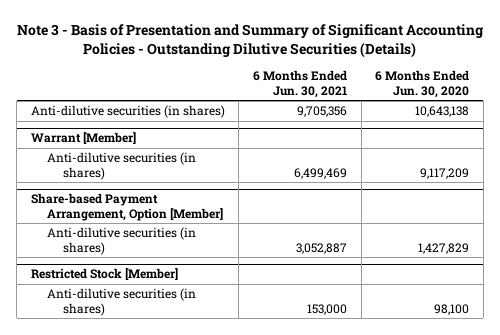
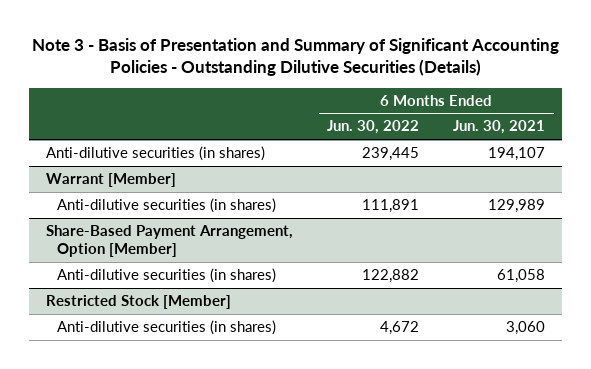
[375,70,470,98] 6 Months Ended Jun. 30, 2020 -> none
none -> [327,120,420,135] Jun. 30, 2022
[297,106,348,118] 9,705,356 -> [488,147,546,162] 194,107
[294,167,348,179] 6,499,469 -> [488,199,546,214] 129,989
[30,193,223,221] Share-based Payment Arrangement, Option [Member] -> [46,225,294,257] Share-Based Payment Arrangement, Option [Member]
[296,242,348,254] 3,052,887 -> [497,269,546,284] 61,058
[307,303,348,315] 153,000 -> [506,321,546,336] 3,060

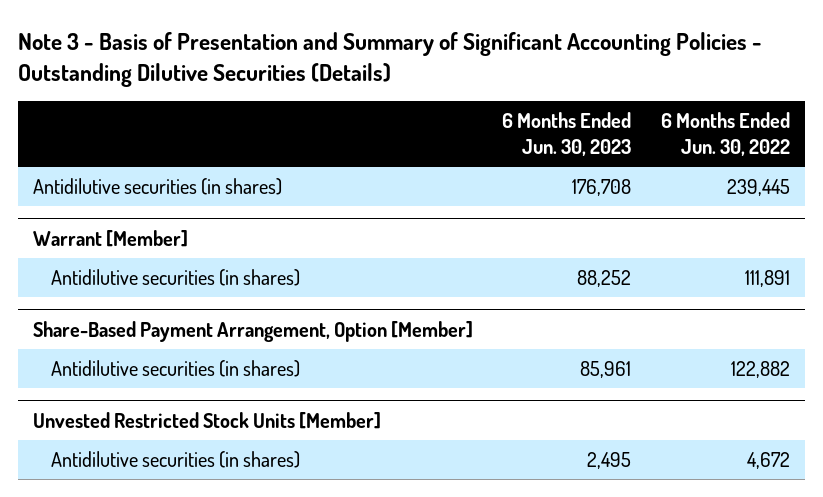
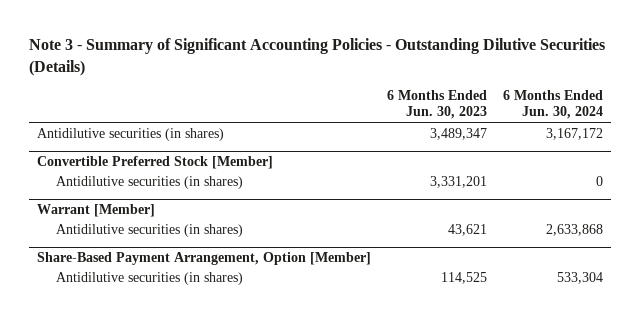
[18,31,763,87] Note 3 - Basis of Presentation and Summary of Significant Accounting Policies - Outstanding Dilutive Securities (Details) -> [28,38,605,76] Note 3 - Summary of Significant Accounting Policies - Outstanding Dilutive Securities (Details)
[660,111,790,156] 6 Months Ended Jun. 30, 2022 -> none
none -> [502,90,603,120] 6 Months Ended Jun. 30, 2024
[572,178,632,196] 176,708 -> [429,127,487,140] 3,489,347
none -> [36,155,273,169] Convertible Preferred Stock [Member]
none -> [55,175,243,189] Antidilutive securities (in shares)
[577,269,632,287] 88,252 -> [447,223,487,236] 43,621
[33,411,382,429] Unvested Restricted Stock Units [Member] -> none
[51,450,301,468] Antidilutive securities (in shares) -> none
[580,360,632,378] 85,961 -> [440,271,487,284] 114,525

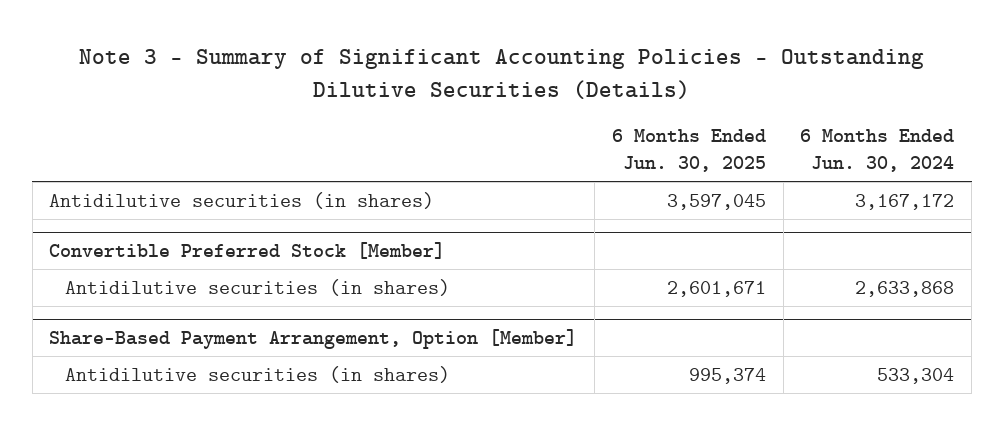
[386,90,487,120] 6 Months Ended Jun. 30, 2023 -> none
none -> [611,129,766,173] 6 Months Ended Jun. 30, 2025
[55,175,243,189] Antidilutive securities (in shares) -> none
[36,203,155,217] Warrant [Member] -> none

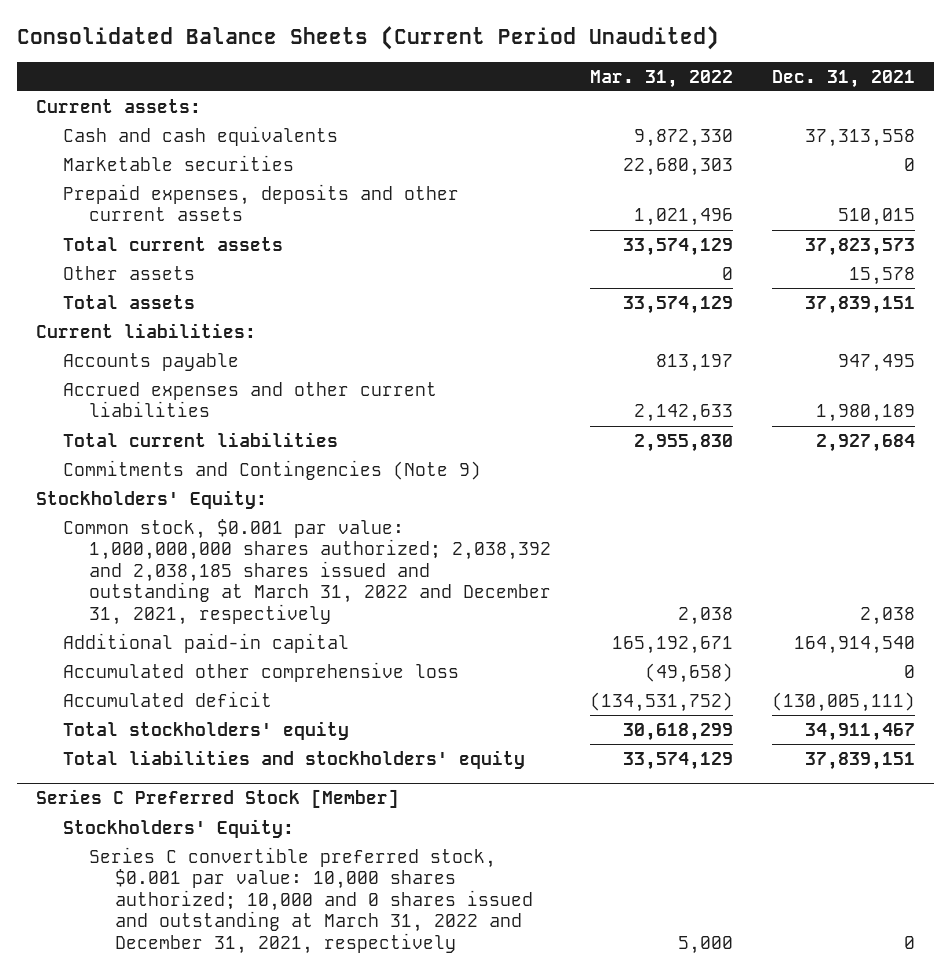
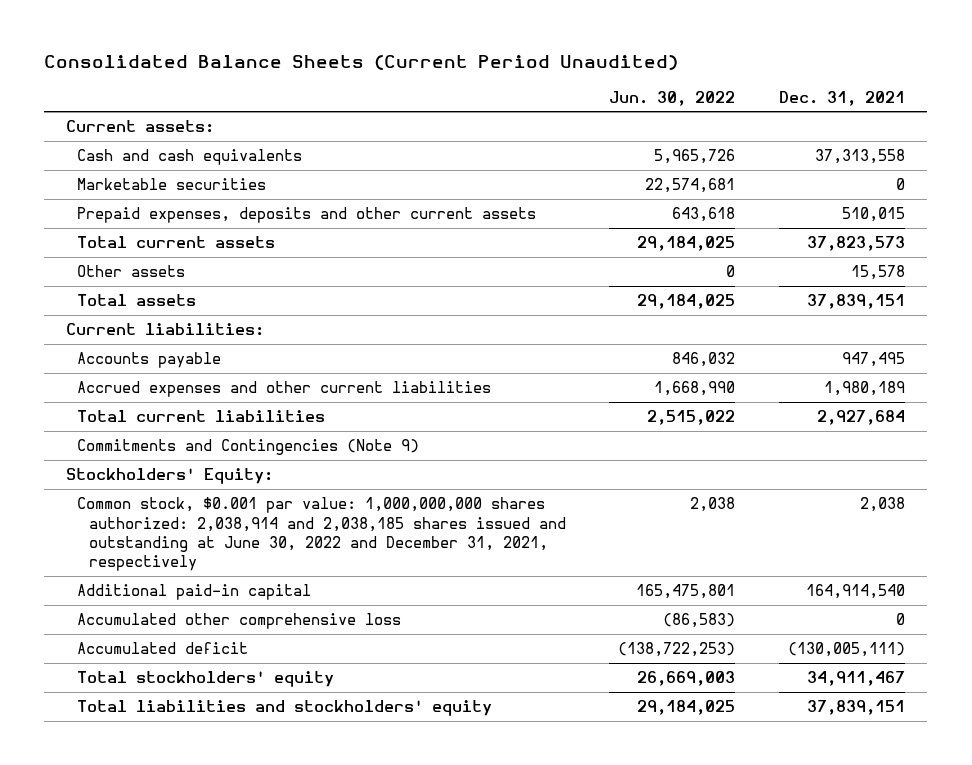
[589,69,733,88] Mar. 31, 2022 -> none
none -> [609,90,736,106] Jun. 30, 2022
[62,518,551,625] Common stock, $0.001 par value: 1,000,000,000 shares authorized; 2,038,392 and 2,038,185 shares issued and outstanding at March 31, 2022 and December 31, 2021, respectively -> [77,497,566,572] Common stock, $0.001 par value: 1,000,000,000 shares authorized: 2,038,914 and 2,038,185 shares issued and outstanding at June 30, 2022 and December 31, 2021, respectively
[36,789,400,809] Series C Preferred Stock [Member] -> none
[62,818,294,838] Stockholders' Equity: -> none
[88,846,534,954] Series C convertible preferred stock, $0.001 par value: 10,000 shares authorized; 10,000 and 0 shares issued and outstanding at March 31, 2022 and December 31, 2021, respectively -> none

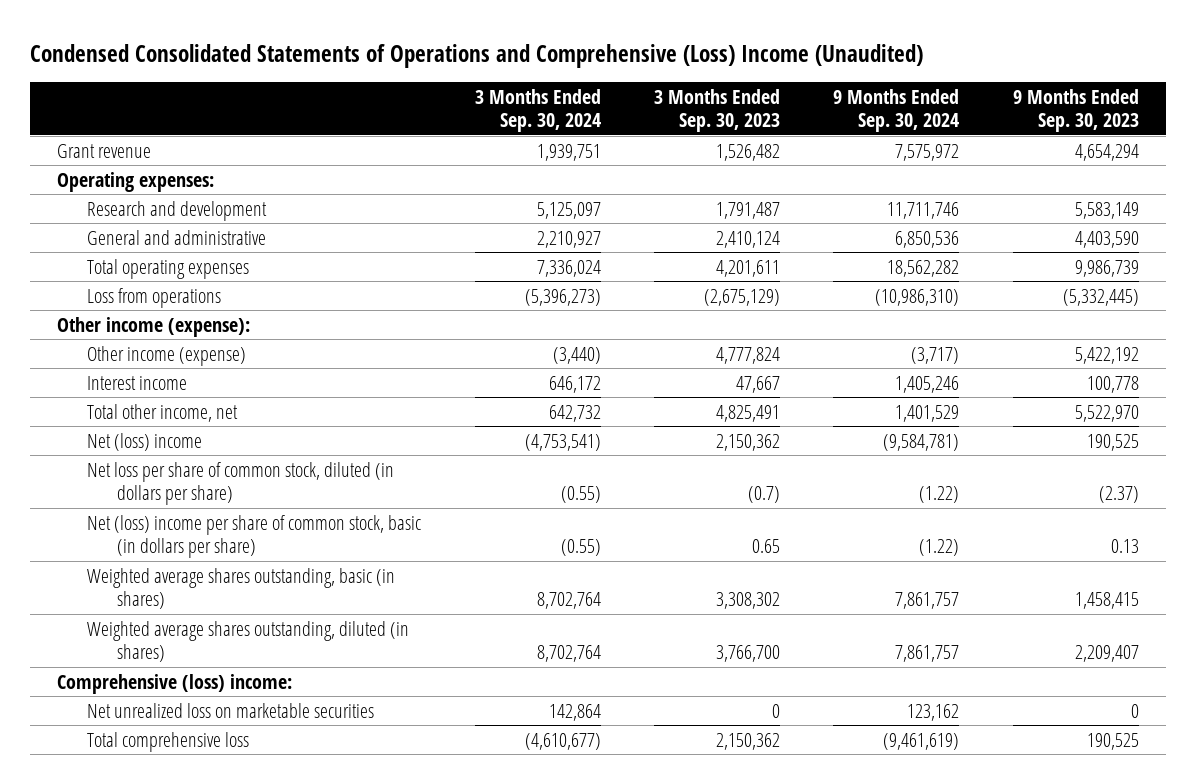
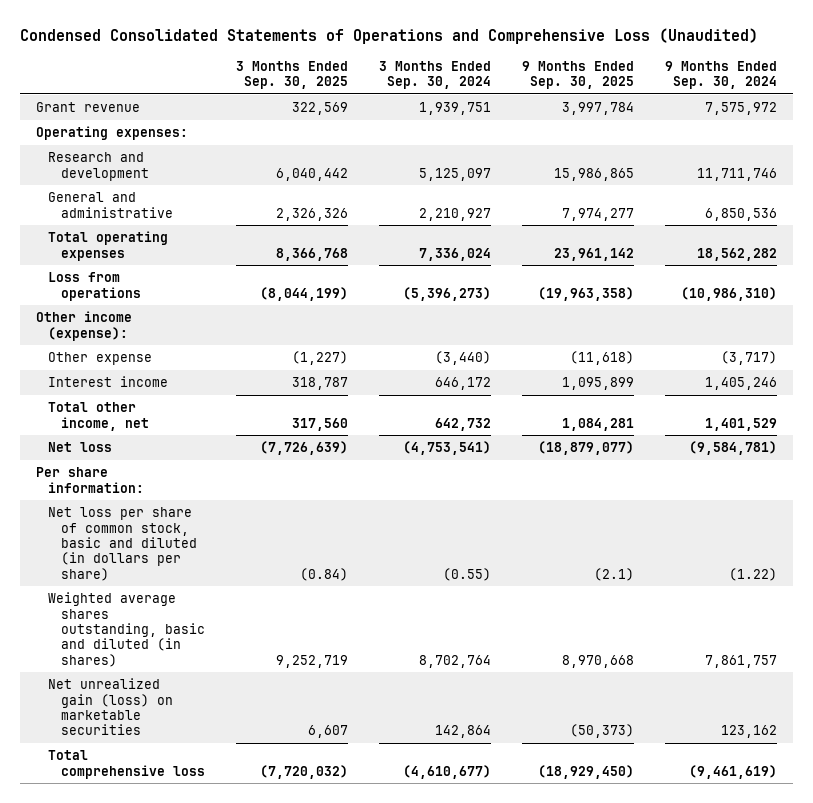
[30,43,924,68] Condensed Consolidated Statements of Operations and Comprehensive (Loss) Income (Unaudited) -> [20,27,759,44] Condensed Consolidated Statements of Operations and Comprehensive Loss (Unaudited)
[653,88,780,133] 3 Months Ended Sep. 30, 2023 -> none
[1012,88,1139,133] 9 Months Ended Sep. 30, 2023 -> none
none -> [235,60,348,89] 3 Months Ended Sep. 30, 2025
none -> [522,60,635,89] 9 Months Ended Sep. 30, 2025
[87,345,247,366] Other income (expense) -> [48,352,153,366] Other expense
[87,461,395,506] Net loss per share of common stock, diluted (in dollars per share) -> none
[87,620,410,663] Weighted average shares outstanding, diluted (in shares) -> none
[57,673,293,694] Comprehensive (loss) income: -> none
[87,432,203,451] Net (loss) income -> [48,442,113,453] Net loss
none -> [36,467,145,493] Per share information:
[87,514,422,559] Net (loss) income per share of common stock, basic (in dollars per share) -> [48,507,197,581] Net loss per share of common stock, basic and diluted (in dollars per share)
[87,567,396,610] Weighted average shares outstanding, basic (in shares) -> [48,592,205,667] Weighted average shares outstanding, basic and diluted (in shares)
[87,702,375,718] Net unrealized loss on marketable securities -> [48,678,173,736] Net unrealized gain (loss) on marketable securities

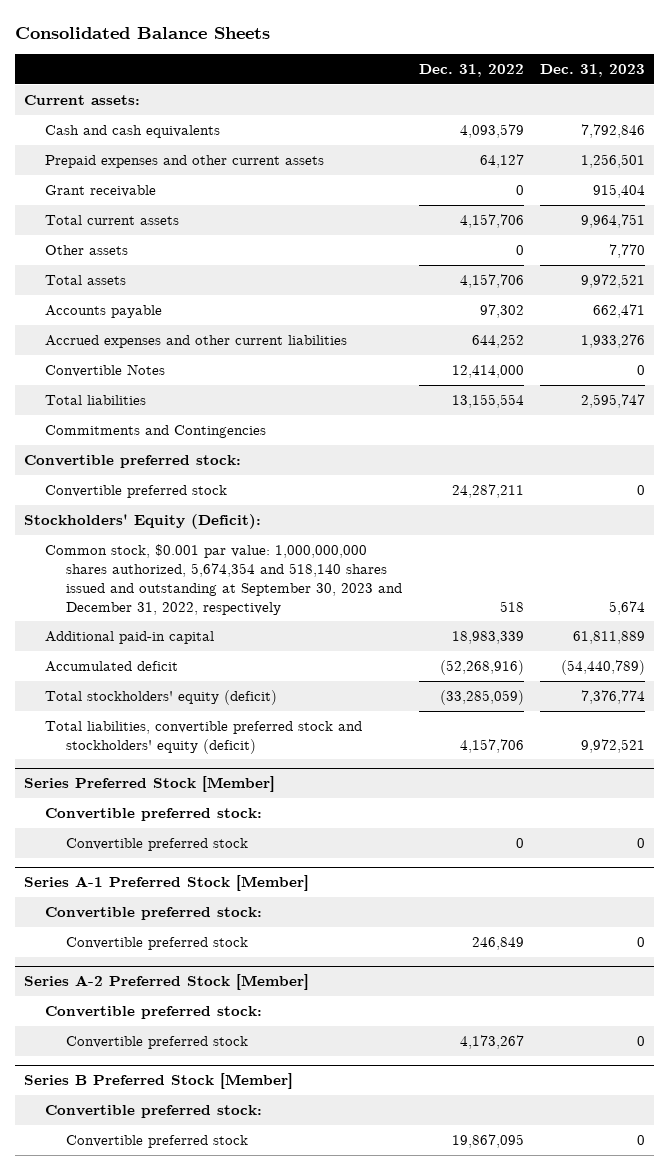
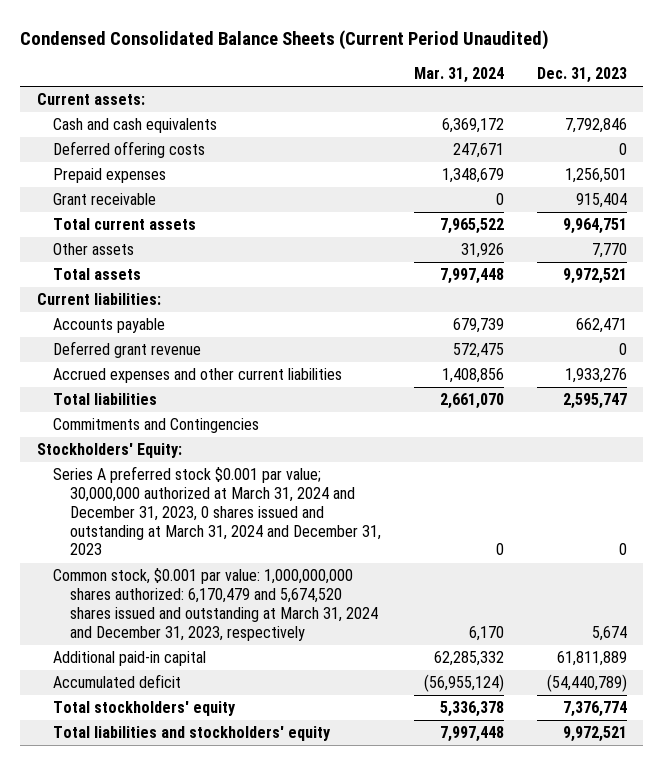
[15,27,271,40] Consolidated Balance Sheets -> [20,29,550,50] Condensed Consolidated Balance Sheets (Current Period Unaudited)
[418,64,524,78] Dec. 31, 2022 -> none
none -> [413,67,504,84] Mar. 31, 2024
none -> [53,141,206,159] Deferred offering costs
[44,155,324,169] Prepaid expenses and other current assets -> [53,168,167,184] Prepaid expenses
none -> [36,293,161,306] Current liabilities:
none -> [53,341,202,359] Deferred grant revenue
[44,364,165,378] Convertible Notes -> none
[23,455,241,469] Convertible preferred stock: -> none
[44,485,227,499] Convertible preferred stock -> none
[23,514,261,530] Stockholders' Equity (Deficit): -> [36,443,182,459] Stockholders' Equity:
none -> [53,466,381,556] Series A preferred stock $0.001 par value; 30,000,000 authorized at March 31, 2024 and December 31, 2023, 0 shares issued and outstanding at March 31, 2024 and December 31, 2023
[44,544,402,615] Common stock, $0.001 par value: 1,000,000,000 shares authorized, 5,674,354 and 518,140 shares issued and outstanding at September 30, 2023 and December 31, 2022, respectively -> [53,568,378,641] Common stock, $0.001 par value: 1,000,000,000 shares authorized: 6,170,479 and 5,674,520 shares issued and outstanding at March 31, 2024 and December 31, 2023, respectively
[23,776,275,793] Series Preferred Stock [Member] -> none
[44,808,262,822] Convertible preferred stock: -> none
[65,838,248,852] Convertible preferred stock -> none
[23,875,309,892] Series A-1 Preferred Stock [Member] -> none
[44,907,262,921] Convertible preferred stock: -> none
[65,937,248,951] Convertible preferred stock -> none
[23,974,309,991] Series A-2 Preferred Stock [Member] -> none
[44,1006,262,1020] Convertible preferred stock: -> none
[65,1036,248,1050] Convertible preferred stock -> none
[23,1073,293,1090] Series B Preferred Stock [Member] -> none
[44,1105,262,1119] Convertible preferred stock: -> none
[65,1135,248,1149] Convertible preferred stock -> none
[44,690,277,706] Total stockholders' equity (deficit) -> [53,701,237,717] Total stockholders' equity
[44,721,362,754] Total liabilities, convertible preferred stock and stockholders' equity (deficit) -> [53,726,332,742] Total liabilities and stockholders' equity

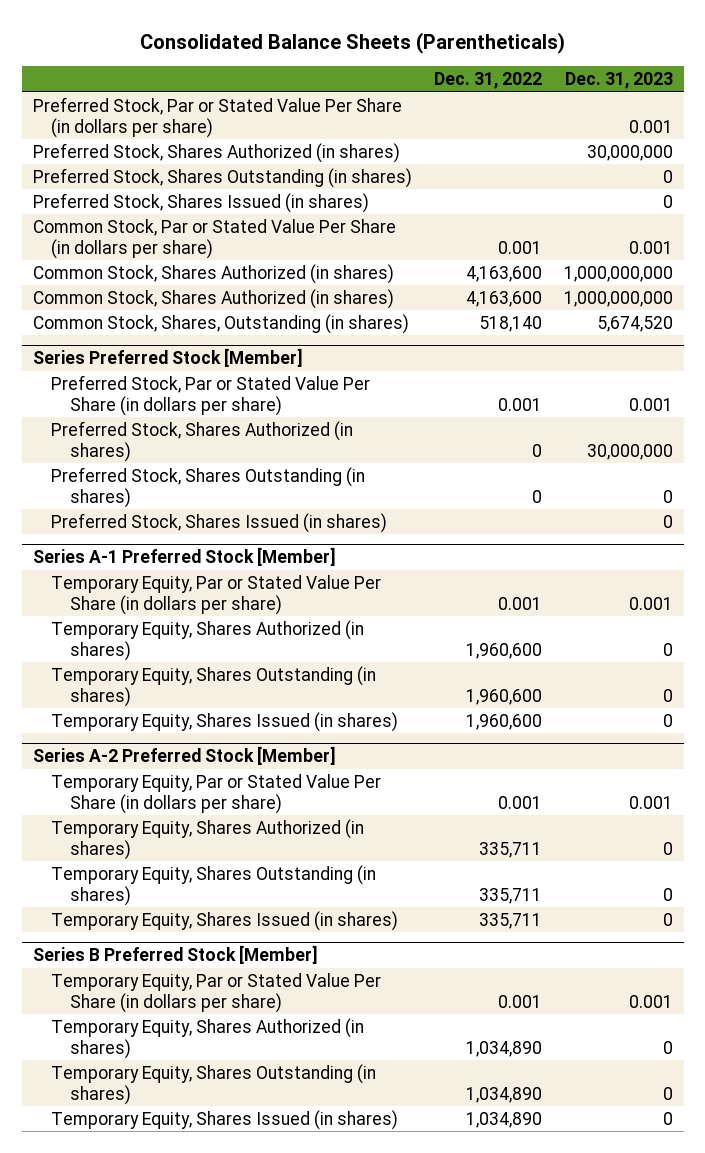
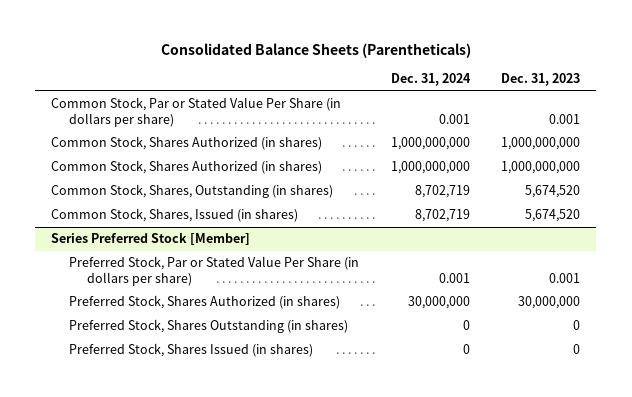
[433,72,542,90] Dec. 31, 2022 -> none
none -> [390,73,471,87] Dec. 31, 2024
[32,96,402,138] Preferred Stock, Par or Stated Value Per Share (in dollars per share) -> none
[32,142,400,163] Preferred Stock, Shares Authorized (in shares) -> none
[32,167,412,188] Preferred Stock, Shares Outstanding (in shares) -> none
[32,192,369,213] Preferred Stock, Shares Issued (in shares) -> none
none -> [51,208,299,223] Common Stock, Shares, Issued (in shares)
[32,547,336,567] Series A-1 Preferred Stock [Member] -> none
[51,574,382,615] Temporary Equity, Par or Stated Value Per Share (in dollars per share) -> none
[51,619,365,661] Temporary Equity, Shares Authorized (in shares) -> none
[51,665,377,707] Temporary Equity, Shares Outstanding (in shares) -> none
[51,711,399,732] Temporary Equity, Shares Issued (in shares) -> none
[32,746,336,766] Series A-2 Preferred Stock [Member] -> none
[51,773,382,814] Temporary Equity, Par or Stated Value Per Share (in dollars per share) -> none
[51,818,365,860] Temporary Equity, Shares Authorized (in shares) -> none
[51,864,377,906] Temporary Equity, Shares Outstanding (in shares) -> none
[51,910,399,931] Temporary Equity, Shares Issued (in shares) -> none
[32,945,318,965] Series B Preferred Stock [Member] -> none
[51,972,382,1013] Temporary Equity, Par or Stated Value Per Share (in dollars per share) -> none
[51,1017,365,1059] Temporary Equity, Shares Authorized (in shares) -> none
[51,1063,377,1105] Temporary Equity, Shares Outstanding (in shares) -> none
[51,1109,399,1130] Temporary Equity, Shares Issued (in shares) -> none

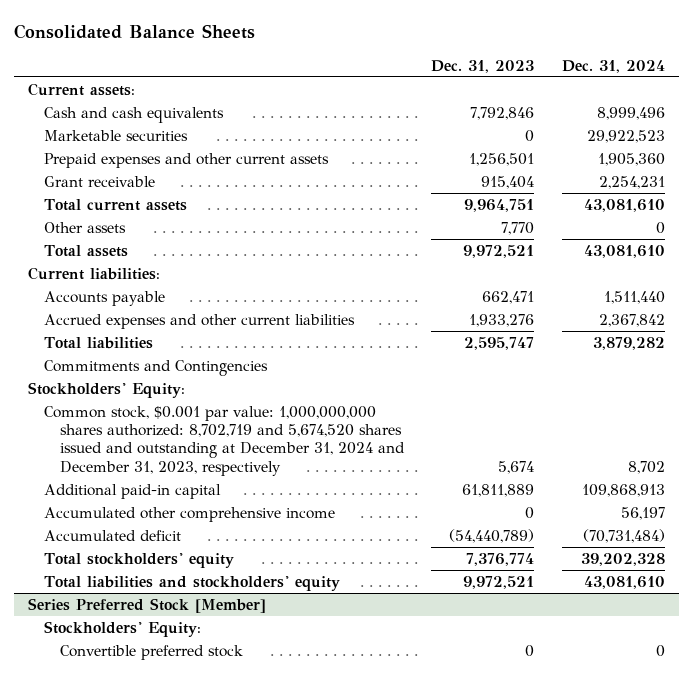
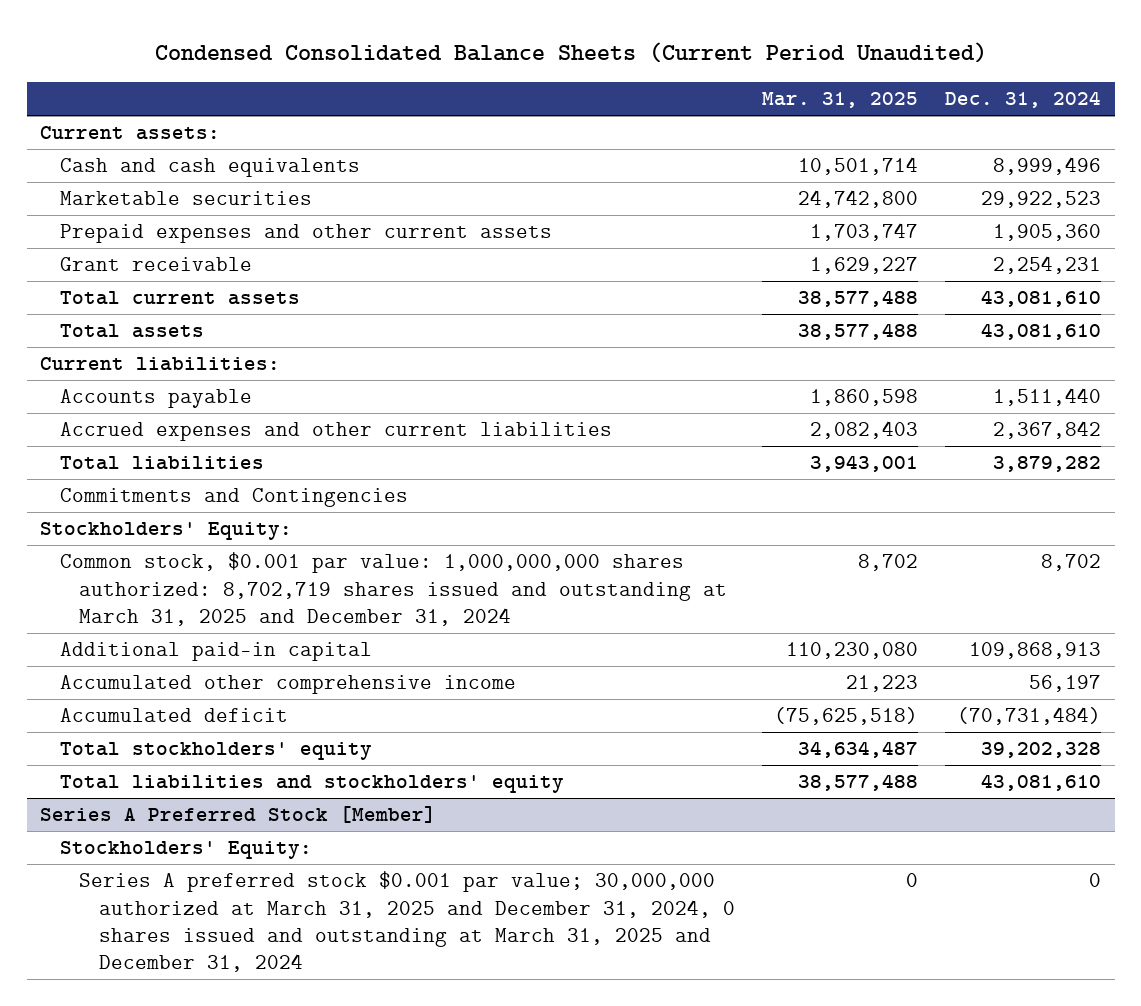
[14,24,256,40] Consolidated Balance Sheets -> [154,42,987,64] Condensed Consolidated Balance Sheets (Current Period Unaudited)
[431,59,535,73] Dec. 31, 2023 -> none
none -> [762,92,919,109] Mar. 31, 2025
[43,221,126,233] Other assets -> none
[43,405,405,476] Common stock, $0.001 par value: 1,000,000,000 shares authorized: 8,702,719 and 5,674,520 shares issued and outstanding at December 31, 2024 and December 31, 2023, respectively -> [59,552,728,626] Common stock, $0.001 par value: 1,000,000,000 shares authorized: 8,702,719 shares issued and outstanding at March 31, 2025 and December 31, 2024
[27,597,266,613] Series Preferred Stock [Member] -> [40,806,437,824] Series A Preferred Stock [Member]
[59,644,243,660] Convertible preferred stock -> none
none -> [79,871,736,973] Series A preferred stock $0.001 par value; 30,000,000 authorized at March 31, 2025 and December 31, 2024, 0 shares issued and outstanding at March 31, 2025 and December 31, 2024

